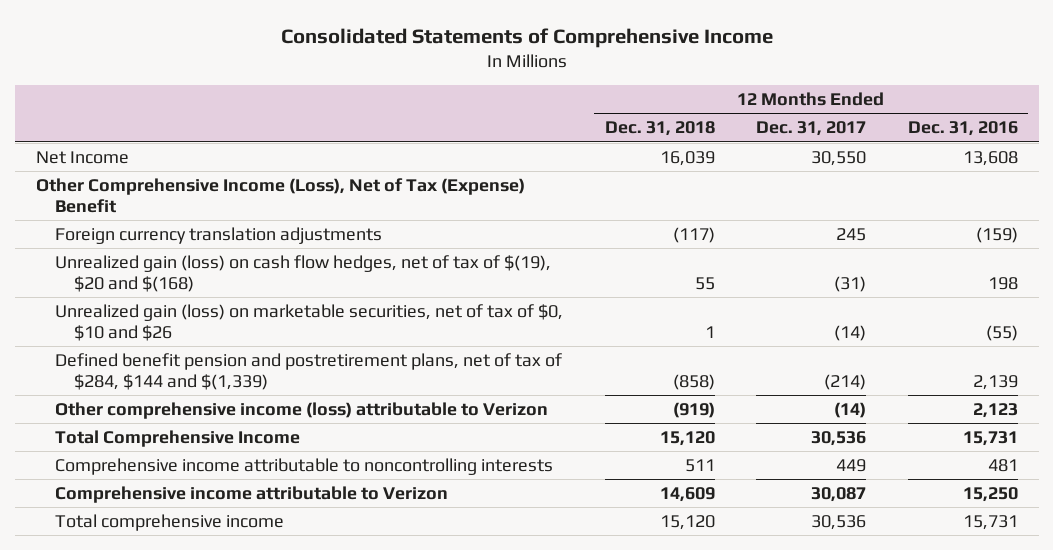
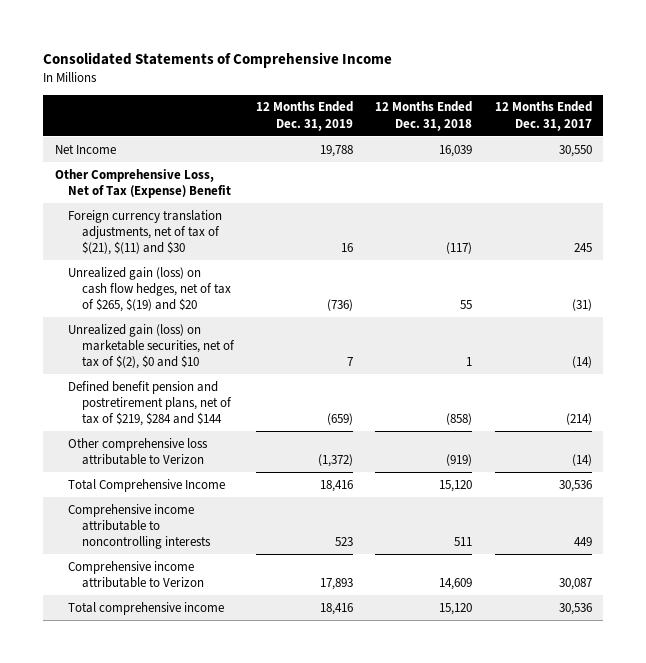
[907,121,1018,137] Dec. 31, 2016 -> none
none -> [256,101,354,131] 12 Months Ended Dec. 31, 2019
[35,177,525,213] Other Comprehensive Income (Loss), Net of Tax (Expense) Benefit -> [54,168,232,198] Other Comprehensive Loss, Net of Tax (Expense) Benefit
[54,226,382,244] Foreign currency translation adjustments -> [68,209,223,255] Foreign currency translation adjustments, net of tax of $(21), $(11) and $30
[54,254,551,292] Unrealized gain (loss) on cash flow hedges, net of tax of $(19), $20 and $(168) -> [68,266,231,312] Unrealized gain (loss) on cash flow hedges, net of tax of $265, $(19) and $20
[54,303,563,341] Unrealized gain (loss) on marketable securities, net of tax of $0, $10 and $26 -> [68,323,235,369] Unrealized gain (loss) on marketable securities, net of tax of $(2), $0 and $10
[54,352,562,390] Defined benefit pension and postretirement plans, net of tax of $284, $144 and $(1,339) -> [68,380,232,426] Defined benefit pension and postretirement plans, net of tax of $219, $284 and $144
[54,401,548,419] Other comprehensive income (loss) attributable to Verizon -> [68,437,209,465] Other comprehensive loss attributable to Verizon

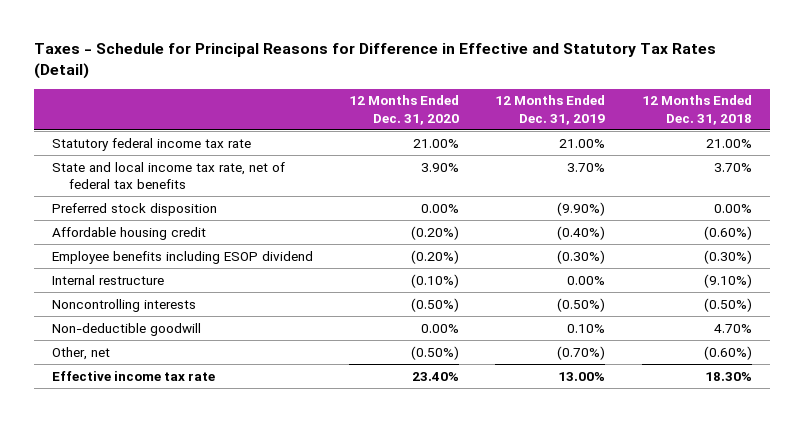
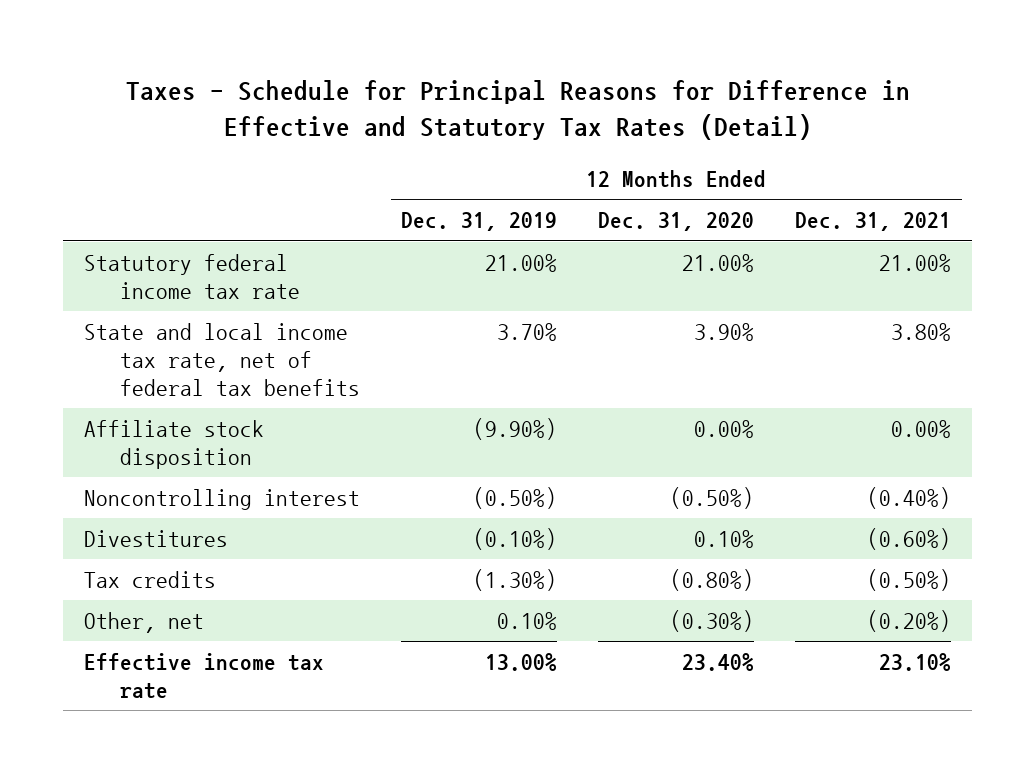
[641,95,752,125] 12 Months Ended Dec. 31, 2018 -> none
none -> [795,212,952,232] Dec. 31, 2021
[51,226,206,240] Affordable housing credit -> none
[51,250,313,264] Employee benefits including ESOP dividend -> none
[51,274,164,285] Internal restructure -> none
[51,322,201,336] Non-deductible goodwill -> none
[51,202,217,216] Preferred stock disposition -> [83,419,264,469] Affiliate stock disposition
[51,298,196,312] Noncontrolling interests -> [83,488,360,510] Noncontrolling interest
none -> [83,529,228,547] Divestitures
none -> [83,570,216,588] Tax credits
[411,345,460,360] (0.50%) -> [670,609,755,632] (0.30%)
[557,345,606,360] (0.70%) -> [497,611,558,630] 0.10%

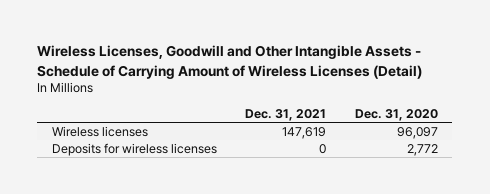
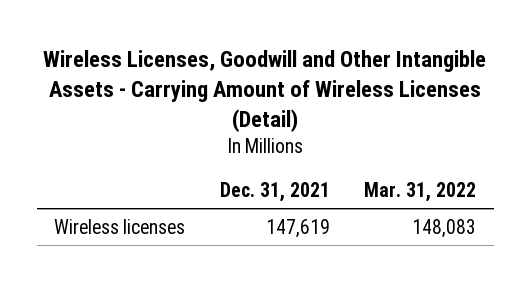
[37,45,423,79] Wireless Licenses, Goodwill and Other Intangible Assets - Schedule of Carrying Amount of Wireless Licenses (Detail) -> [43,49,487,132] Wireless Licenses, Goodwill and Other Intangible Assets - Carrying Amount of Wireless Licenses (Detail)
[355,108,439,121] Dec. 31, 2020 -> none
none -> [364,182,477,203] Mar. 31, 2022
[51,143,217,157] Deposits for wireless licenses -> none

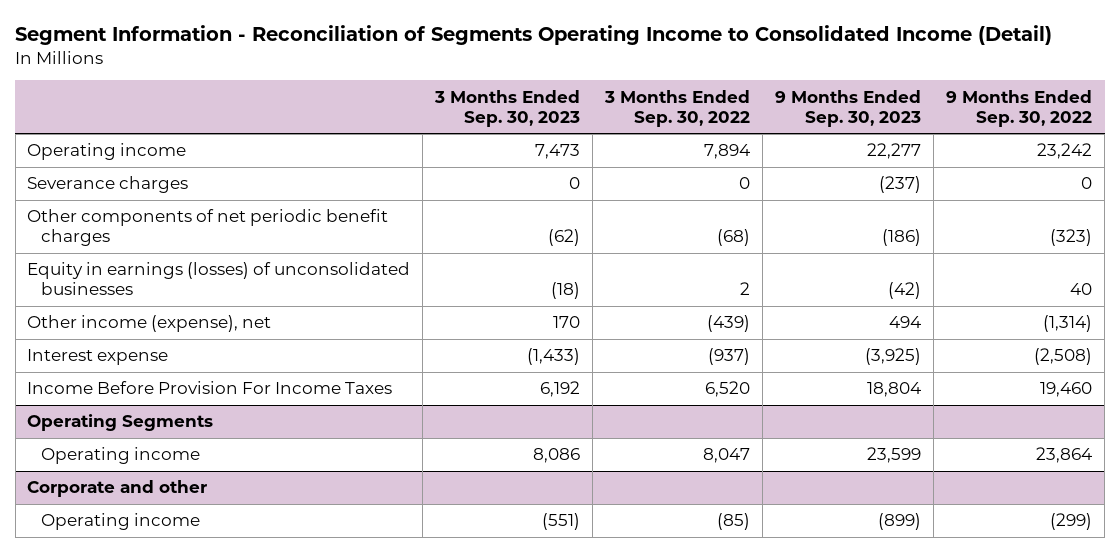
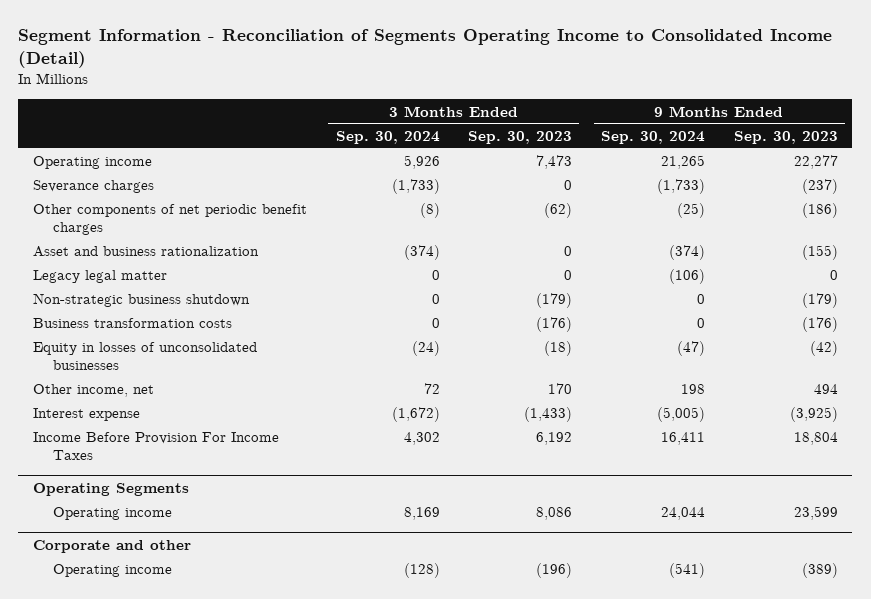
[604,89,751,127] 3 Months Ended Sep. 30, 2022 -> none
[946,89,1093,127] 9 Months Ended Sep. 30, 2022 -> none
none -> [335,130,440,144] Sep. 30, 2024
none -> [601,130,706,144] Sep. 30, 2024
none -> [32,246,259,258] Asset and business rationalization
none -> [32,270,167,284] Legacy legal matter
none -> [32,293,250,308] Non-strategic business shutdown
none -> [32,318,232,329] Business transformation costs
[27,262,411,296] Equity in earnings (losses) of unconsolidated businesses -> [32,342,257,371] Equity in losses of unconsolidated businesses
[27,315,272,333] Other income (expense), net -> [32,384,154,398] Other income, net
[542,513,581,531] (551) -> [536,563,573,579] (196)
[878,513,922,531] (899) -> [801,563,838,579] (389)

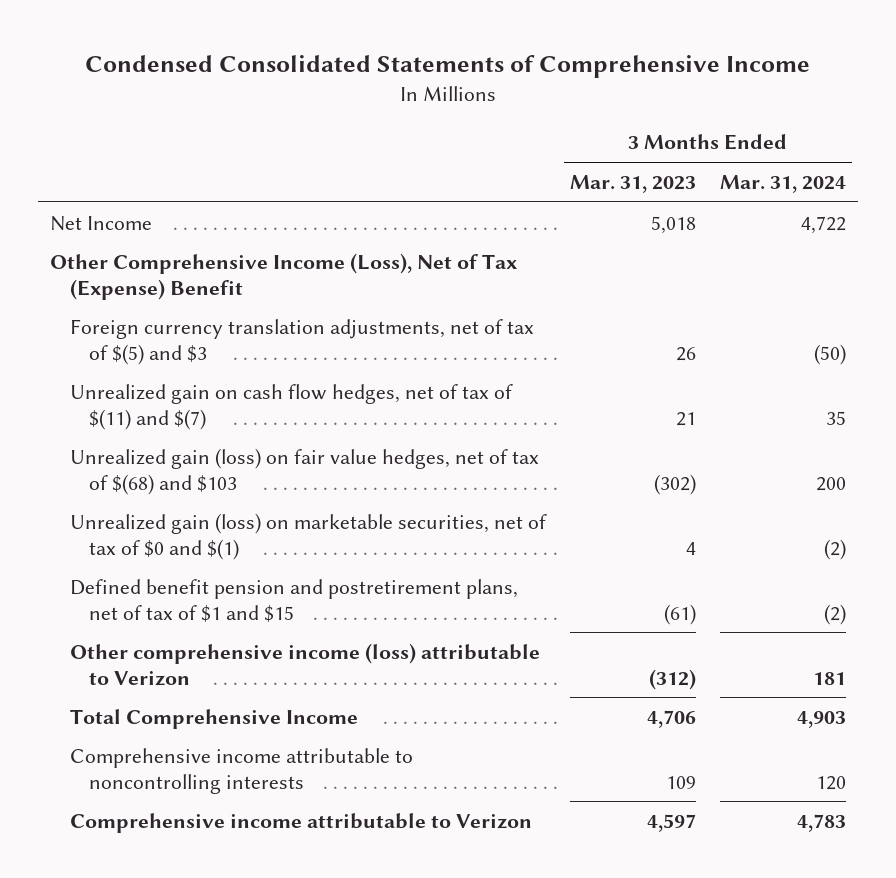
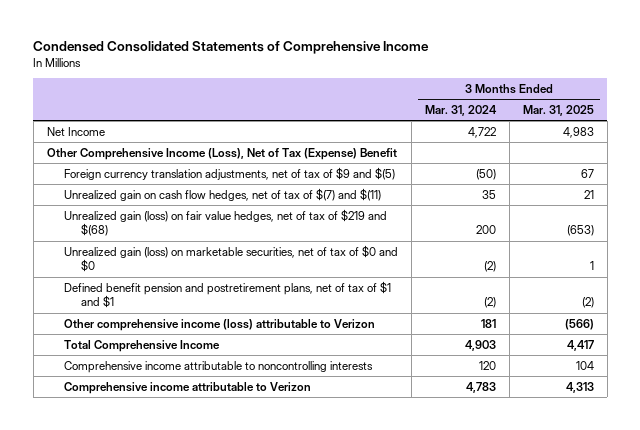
[569,174,696,193] Mar. 31, 2023 -> none
none -> [522,104,594,116] Mar. 31, 2025
[69,318,534,365] Foreign currency translation adjustments, net of tax of $(5) and $3 -> [63,166,395,180] Foreign currency translation adjustments, net of tax of $9 and $(5)
[69,383,513,430] Unrealized gain on cash flow hedges, net of tax of $(11) and $(7) -> [63,187,381,201] Unrealized gain on cash flow hedges, net of tax of $(7) and $(11)
[69,447,539,495] Unrealized gain (loss) on fair value hedges, net of tax of $(68) and $103 -> [63,208,387,237] Unrealized gain (loss) on fair value hedges, net of tax of $219 and $(68)
[69,512,547,560] Unrealized gain (loss) on marketable securities, net of tax of $0 and $(1) -> [63,244,398,273] Unrealized gain (loss) on marketable securities, net of tax of $0 and $0
[69,578,518,622] Defined benefit pension and postretirement plans, net of tax of $1 and $15 -> [63,280,391,309] Defined benefit pension and postretirement plans, net of tax of $1 and $1

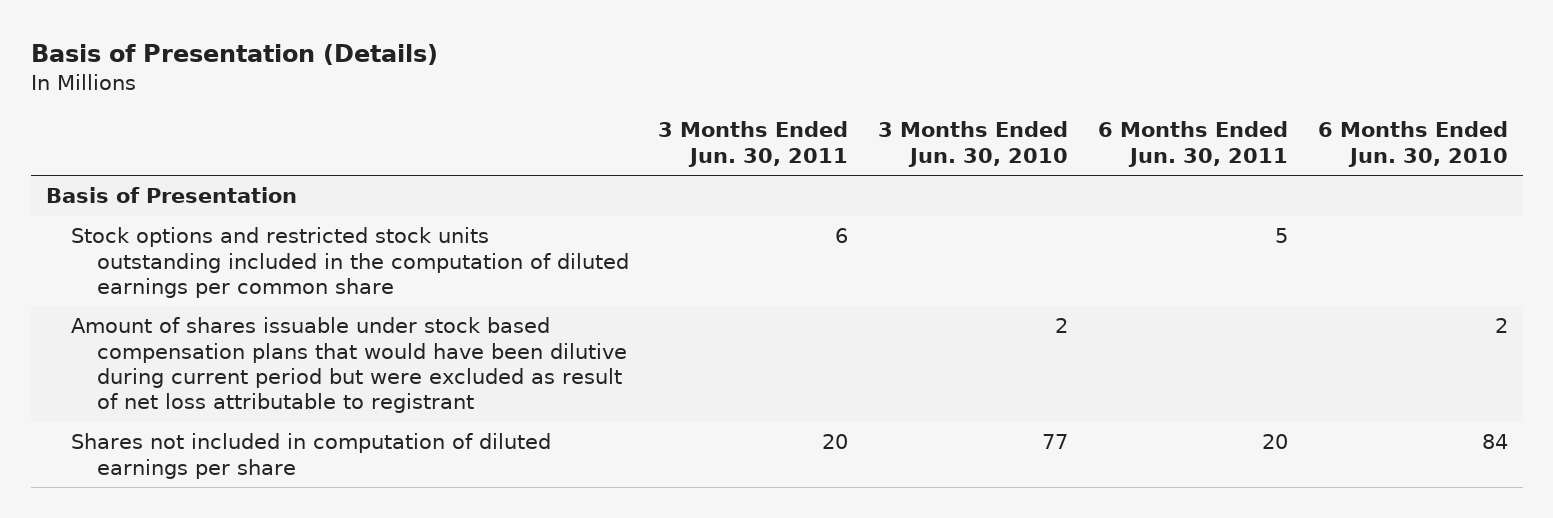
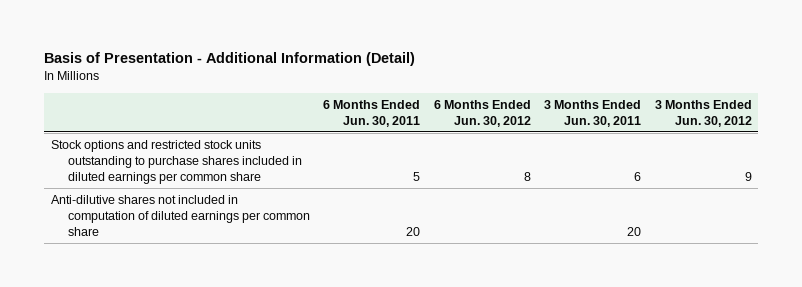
[30,44,438,66] Basis of Presentation (Details) -> [43,52,415,67] Basis of Presentation - Additional Information (Detail)
[878,121,1069,167] 3 Months Ended Jun. 30, 2010 -> none
[1317,121,1508,167] 6 Months Ended Jun. 30, 2010 -> none
none -> [433,99,531,127] 6 Months Ended Jun. 30, 2012
none -> [654,99,752,127] 3 Months Ended Jun. 30, 2012
[45,187,297,204] Basis of Presentation -> none
[71,317,627,414] Amount of shares issuable under stock based compensation plans that would have been dilutive during current period but were excluded as result of net loss attributable to registrant -> none
[71,227,629,298] Stock options and restricted stock units outstanding included in the computation of diluted earnings per common share -> [50,139,302,184] Stock options and restricted stock units outstanding to purchase shares included in diluted earnings per common share
[71,433,552,479] Shares not included in computation of diluted earnings per share -> [50,194,310,236] Anti-dilutive shares not included in computation of diluted earnings per common share

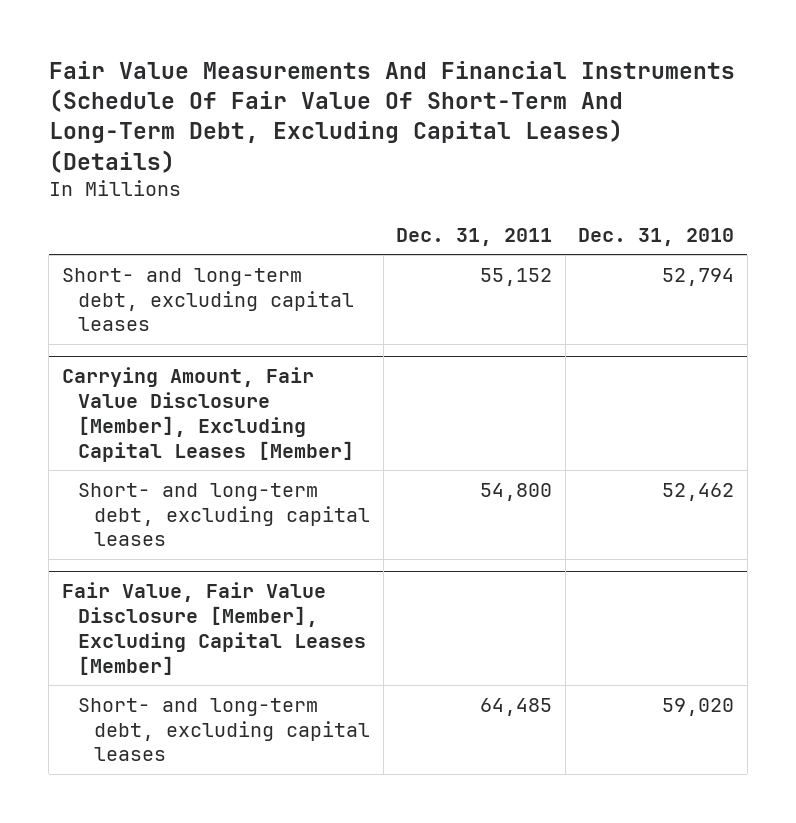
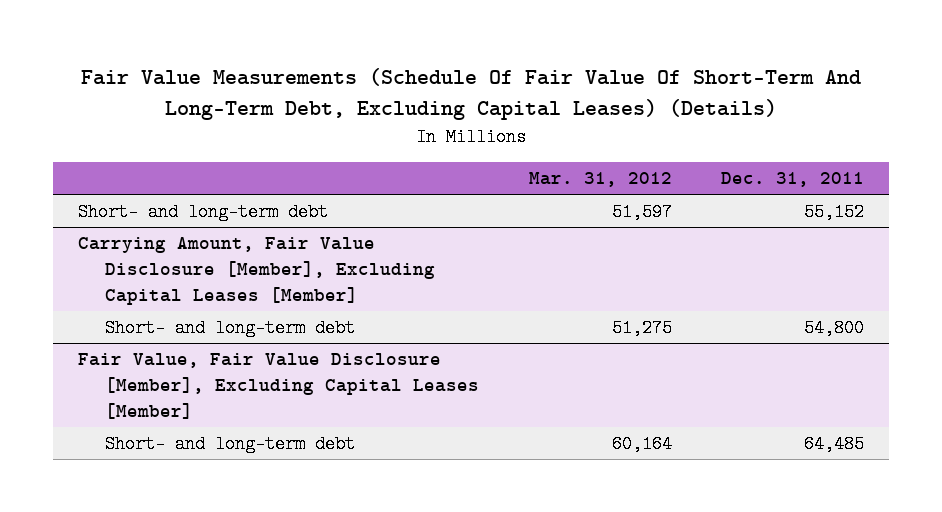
[48,61,735,173] Fair Value Measurements And Financial Instruments (Schedule Of Fair Value Of Short-Term And Long-Term Debt, Excluding Capital Leases) (Details) -> [80,67,861,120] Fair Value Measurements (Schedule Of Fair Value Of Short-Term And Long-Term Debt, Excluding Capital Leases) (Details)
[578,227,735,246] Dec. 31, 2010 -> none
none -> [528,172,672,188] Mar. 31, 2012
[61,267,355,332] Short- and long-term debt, excluding capital leases -> [77,203,328,222] Short- and long-term debt
[78,482,371,547] Short- and long-term debt, excluding capital leases -> [105,319,356,338] Short- and long-term debt
[78,697,371,762] Short- and long-term debt, excluding capital leases -> [105,435,356,454] Short- and long-term debt

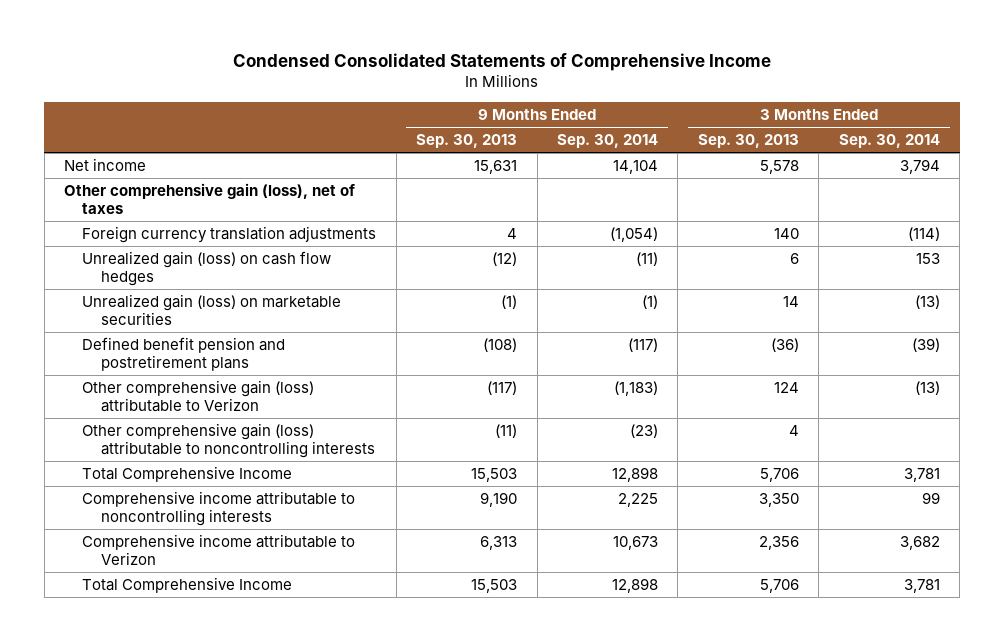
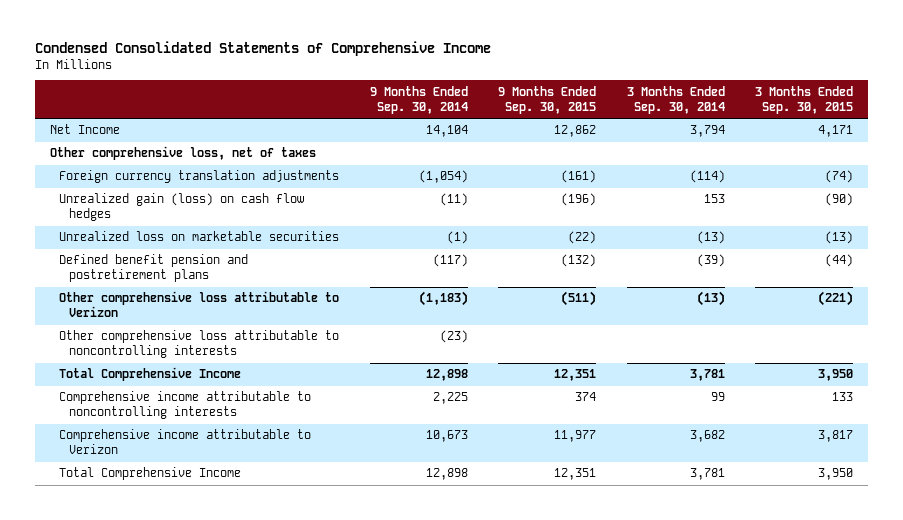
[416,134,518,149] Sep. 30, 2013 -> none
[697,134,799,149] Sep. 30, 2013 -> none
none -> [498,85,597,114] 9 Months Ended Sep. 30, 2015
none -> [755,85,854,114] 3 Months Ended Sep. 30, 2015
[64,157,147,171] Net income -> [50,124,121,135] Net Income
[64,182,356,214] Other comprehensive gain (loss), net of taxes -> [50,146,317,161] Other comprehensive loss, net of taxes
[82,293,342,325] Unrealized gain (loss) on marketable securities -> [59,231,340,242] Unrealized loss on marketable securities
[82,379,315,412] Other comprehensive gain (loss) attributable to Verizon -> [59,291,340,318] Other comprehensive loss attributable to Verizon
[82,422,375,458] Other comprehensive gain (loss) attributable to noncontrolling interests -> [59,330,340,359] Other comprehensive loss attributable to noncontrolling interests

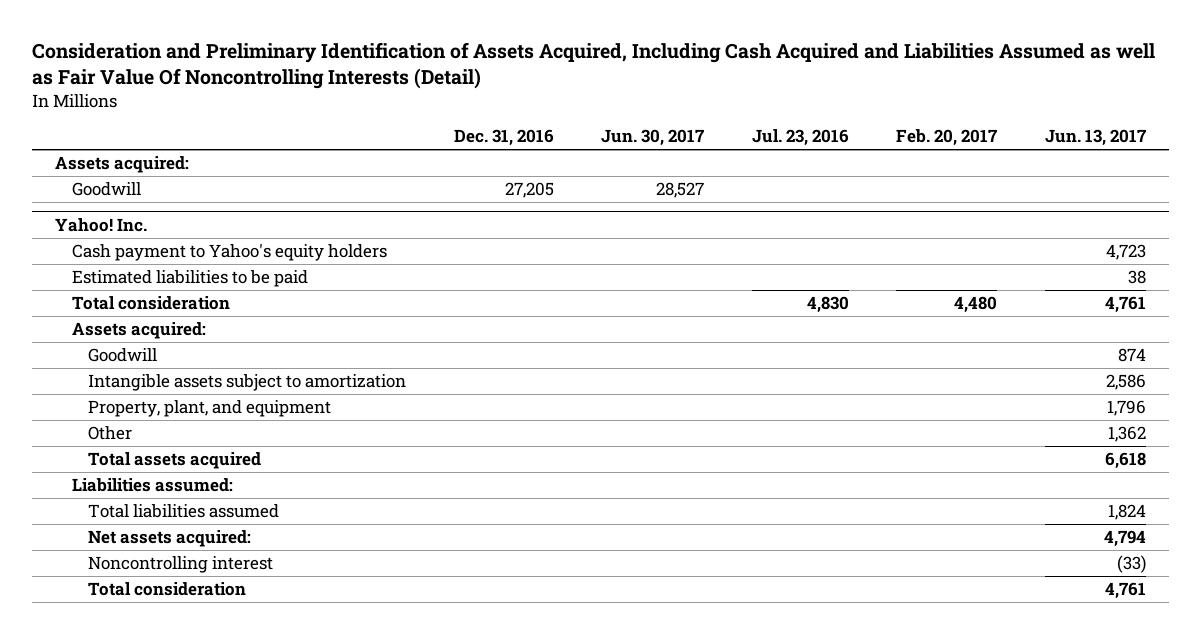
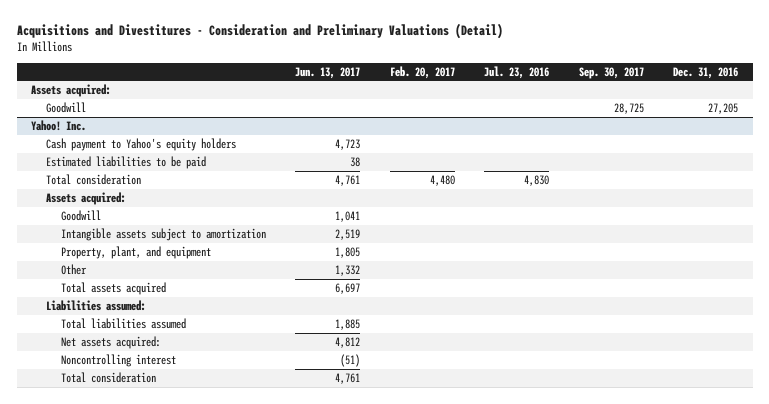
[31,41,1155,89] Consideration and Preliminary Identification of Assets Acquired, Including Cash Acquired and Liabilities Assumed as well as Fair Value Of Noncontrolling Interests (Detail) -> [16,22,503,39] Acquisitions and Divestitures - Consideration and Preliminary Valuations (Detail)
[601,129,705,147] Jun. 30, 2017 -> none
none -> [578,66,644,79] Sep. 30, 2017
[1117,347,1146,362] 874 -> [335,211,361,223] 1,041
[1105,373,1146,390] 2,586 -> [335,229,361,241] 2,519
[1106,399,1146,416] 1,796 -> [335,247,361,259] 1,805
[1107,425,1146,442] 1,362 -> [335,265,361,277] 1,332
[1104,451,1146,469] 6,618 -> [335,283,361,295] 6,697
[1107,503,1146,520] 1,824 -> [335,319,361,331] 1,885
[1103,529,1146,547] 4,794 -> [335,337,361,349] 4,812
[1116,554,1146,573] (33) -> [340,354,361,368] (51)

